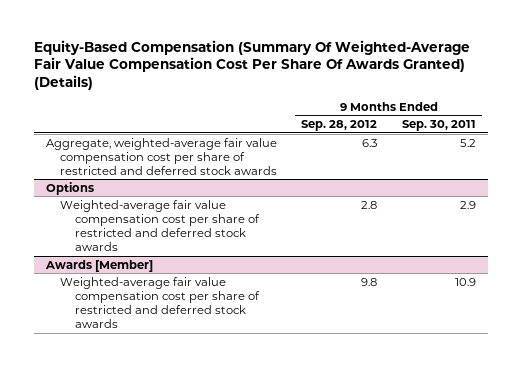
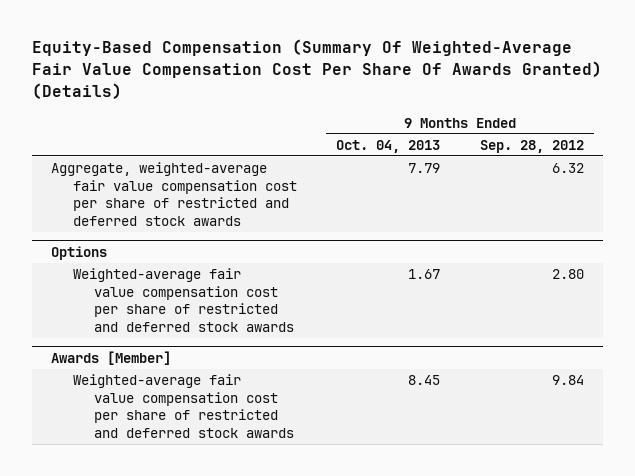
[401,120,476,132] Sep. 30, 2011 -> none
none -> [336,139,441,153] Oct. 04, 2013
[362,138,378,147] 6.3 -> [551,163,584,174] 6.32
[361,200,378,209] 2.8 -> [551,269,584,280] 2.80
[361,277,378,286] 9.8 -> [551,375,584,386] 9.84

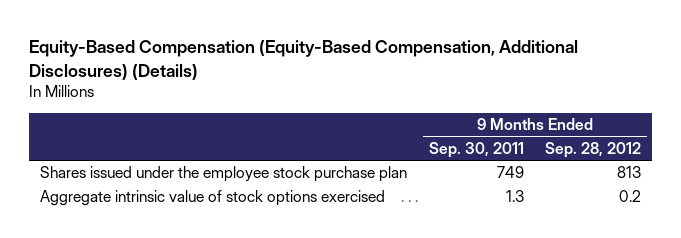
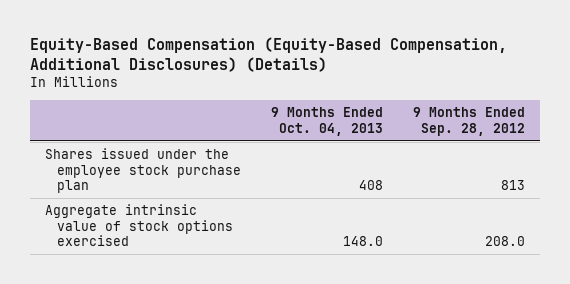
[428,141,524,158] Sep. 30, 2011 -> none
none -> [271,107,384,136] 9 Months Ended Oct. 04, 2013
[619,190,642,203] 0.2 -> [485,236,526,247] 208.0

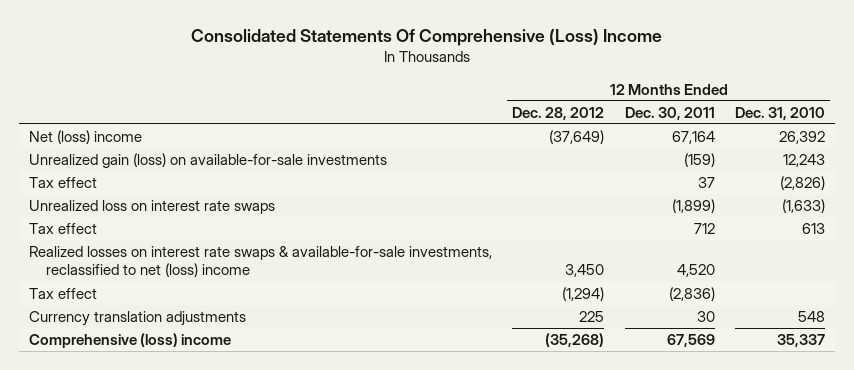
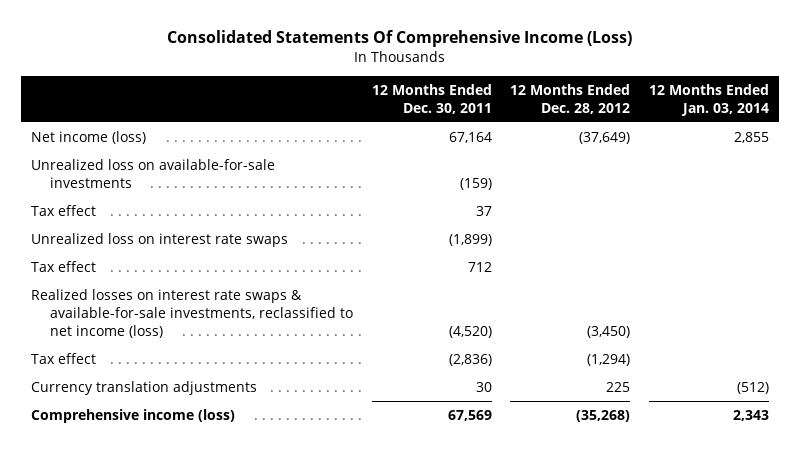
[190,29,662,47] Consolidated Statements Of Comprehensive (Loss) Income -> [166,29,632,47] Consolidated Statements Of Comprehensive Income (Loss)
[734,106,825,120] Dec. 31, 2010 -> none
none -> [649,83,770,116] 12 Months Ended Jan. 03, 2014
[28,130,142,145] Net (loss) income -> [30,131,146,145] Net income (loss)
[28,153,387,169] Unrealized gain (loss) on available-for-sale investments -> [30,159,275,189] Unrealized loss on available-for-sale investments
[28,246,492,278] Realized losses on interest rate swaps & available-for-sale investments, reclassified to net (loss) income -> [30,289,353,339] Realized losses on interest rate swaps & available-for-sale investments, reclassified to net income (loss)
[565,264,605,278] 3,450 -> [587,326,631,339] (3,450)
[676,264,715,278] 4,520 -> [448,326,492,339] (4,520)
[28,333,231,349] Comprehensive (loss) income -> [30,409,235,424] Comprehensive income (loss)

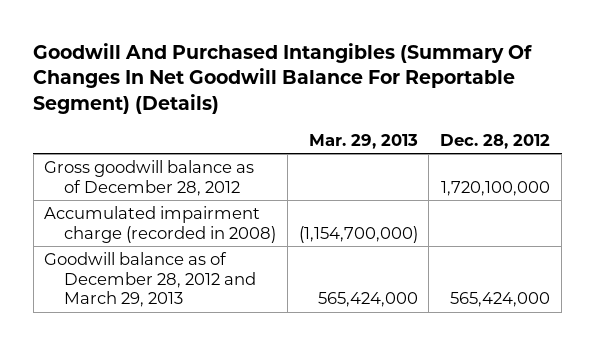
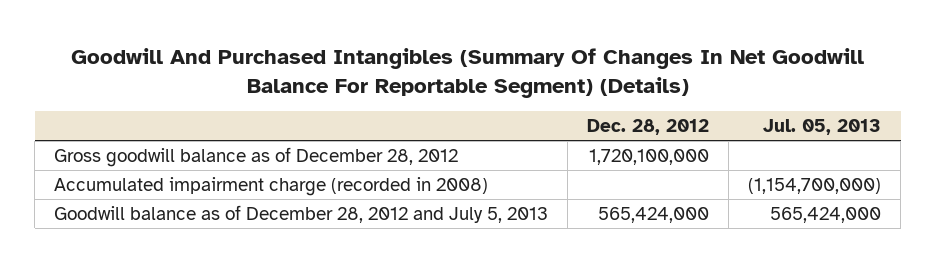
[308,133,418,149] Mar. 29, 2013 -> none
none -> [763,119,882,136] Jul. 05, 2013
[44,252,256,307] Goodwill balance as of December 28, 2012 and March 29, 2013 -> [54,204,549,223] Goodwill balance as of December 28, 2012 and July 5, 2013

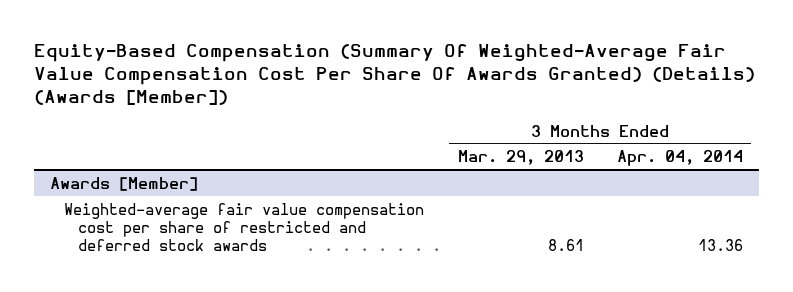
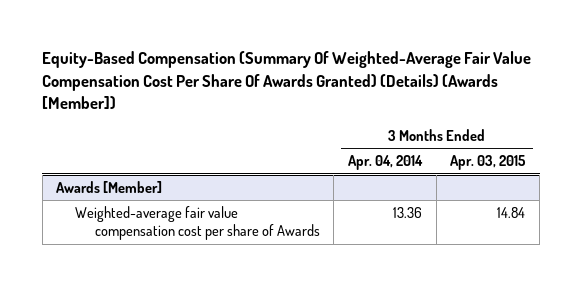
[457,150,584,166] Mar. 29, 2013 -> none
none -> [450,155,527,171] Apr. 03, 2015
[64,202,425,252] Weighted-average fair value compensation cost per share of restricted and deferred stock awards -> [75,205,320,241] Weighted-average fair value compensation cost per share of Awards

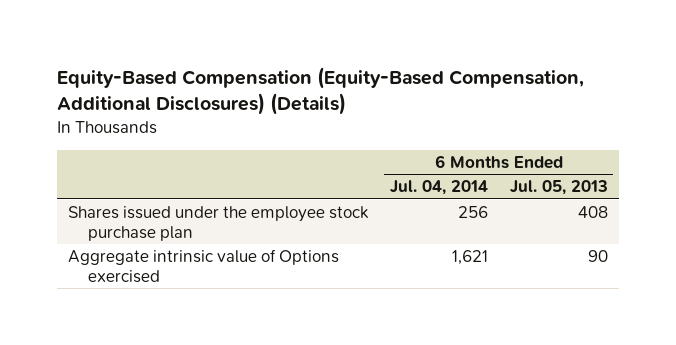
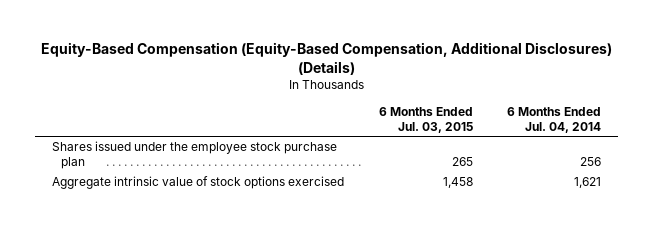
[509,180,608,196] Jul. 05, 2013 -> none
none -> [378,106,473,133] 6 Months Ended Jul. 03, 2015
[68,248,340,283] Aggregate intrinsic value of Options exercised -> [52,176,345,190] Aggregate intrinsic value of stock options exercised

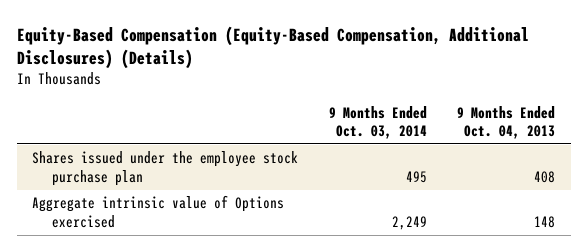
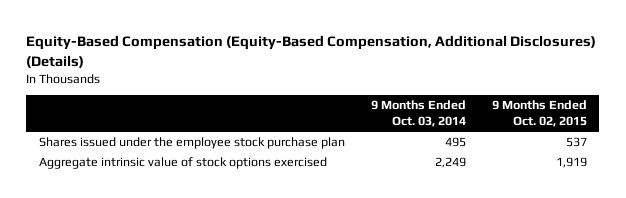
[457,105,556,140] 9 Months Ended Oct. 04, 2013 -> none
none -> [491,100,587,128] 9 Months Ended Oct. 02, 2015
[32,195,285,228] Aggregate intrinsic value of Options exercised -> [39,157,328,170] Aggregate intrinsic value of stock options exercised

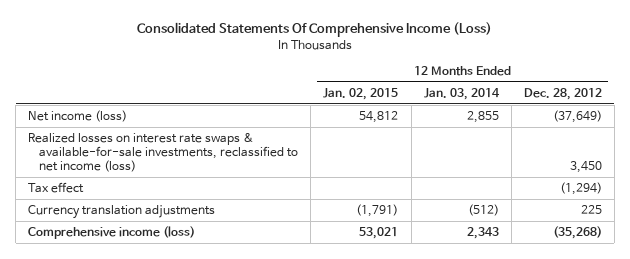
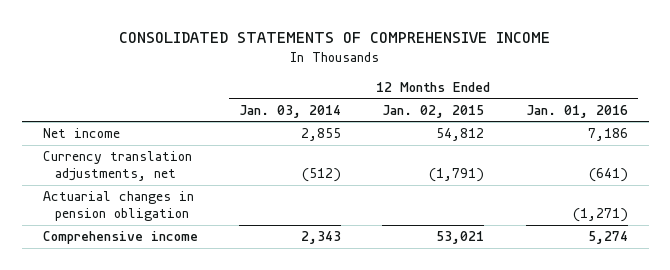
[137,22,493,38] Consolidated Statements Of Comprehensive Income (Loss) -> [119,32,551,44] CONSOLIDATED STATEMENTS OF COMPREHENSIVE INCOME
[523,87,602,100] Dec. 28, 2012 -> none
none -> [525,104,628,118] Jan. 01, 2016
[28,133,299,172] Realized losses on interest rate swaps & available-for-sale investments, reclassified to net income (loss) -> none
[28,182,85,194] Tax effect -> none
[28,110,128,123] Net income (loss) -> [42,128,120,139] Net income
[28,205,216,220] Currency translation adjustments -> [42,151,192,182] Currency translation adjustments, net
none -> [42,191,194,222] Actuarial changes in pension obligation
[28,226,196,240] Comprehensive income (loss) -> [42,231,198,245] Comprehensive income

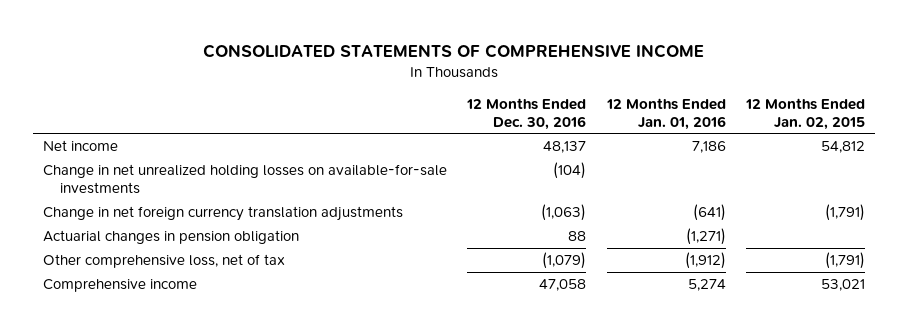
[239,104,342,118] Jan. 03, 2014 -> none
none -> [466,97,587,130] 12 Months Ended Dec. 30, 2016
none -> [43,163,448,194] Change in net unrealized holding losses on available-for-sale investments
[42,151,192,182] Currency translation adjustments, net -> [43,205,404,221] Change in net foreign currency translation adjustments
none -> [43,253,286,268] Other comprehensive loss, net of tax

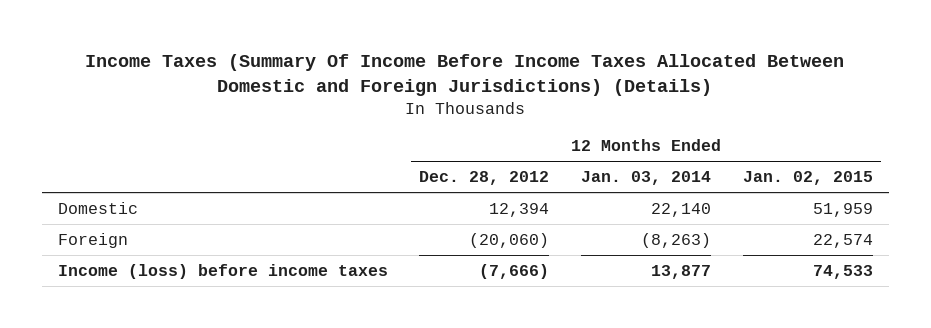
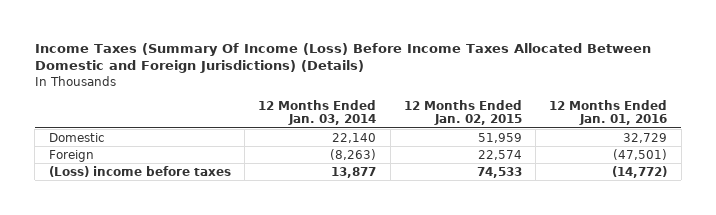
[85,53,845,97] Income Taxes (Summary Of Income Before Income Taxes Allocated Between Domestic and Foreign Jurisdictions) (Details) -> [34,42,651,74] Income Taxes (Summary Of Income (Loss) Before Income Taxes Allocated Between Domestic and Foreign Jurisdictions) (Details)
[419,171,550,186] Dec. 28, 2012 -> none
none -> [549,99,668,126] 12 Months Ended Jan. 01, 2016
[57,263,388,279] Income (loss) before income taxes -> [48,165,231,177] (Loss) income before taxes

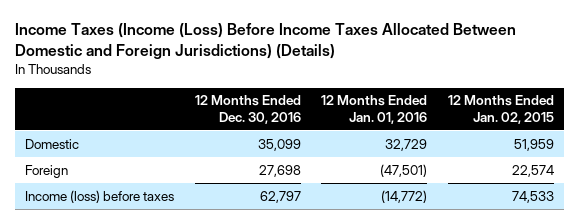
[34,42,651,74] Income Taxes (Summary Of Income (Loss) Before Income Taxes Allocated Between Domestic and Foreign Jurisdictions) (Details) -> [14,23,516,60] Income Taxes (Income (Loss) Before Income Taxes Allocated Between Domestic and Foreign Jurisdictions) (Details)
[258,99,377,126] 12 Months Ended Jan. 03, 2014 -> none
none -> [194,95,301,124] 12 Months Ended Dec. 30, 2016
[48,165,231,177] (Loss) income before taxes -> [25,189,175,203] Income (loss) before taxes

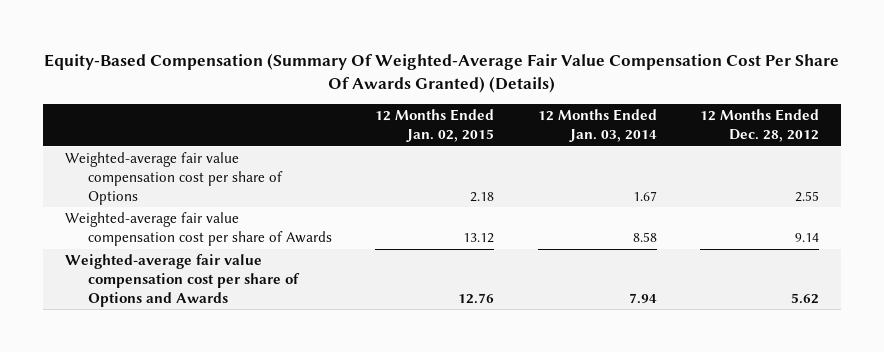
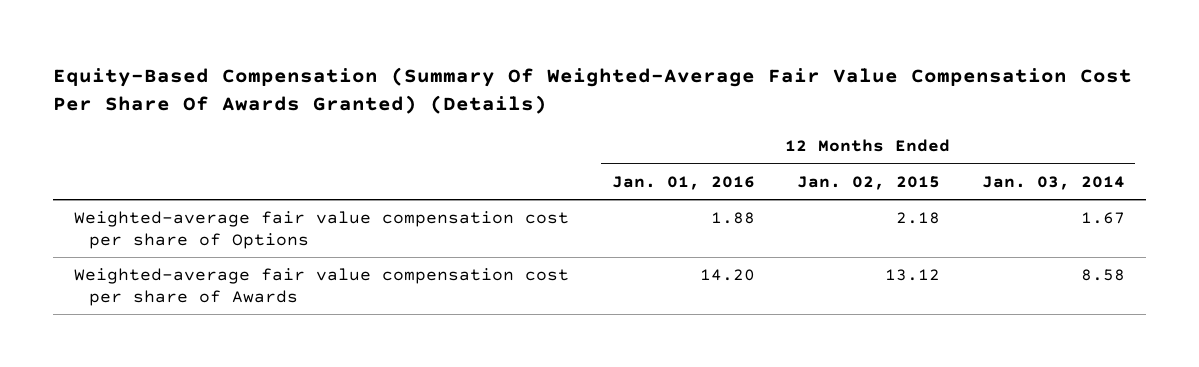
[700,109,820,143] 12 Months Ended Dec. 28, 2012 -> none
none -> [611,175,755,190] Jan. 01, 2016
[64,254,300,307] Weighted-average fair value compensation cost per share of Options and Awards -> none

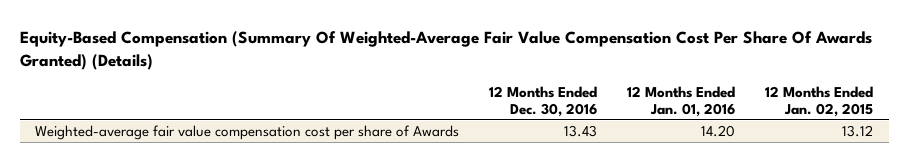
[981,175,1125,190] Jan. 03, 2014 -> none
none -> [488,85,597,117] 12 Months Ended Dec. 30, 2016
[74,211,570,249] Weighted-average fair value compensation cost per share of Options -> none

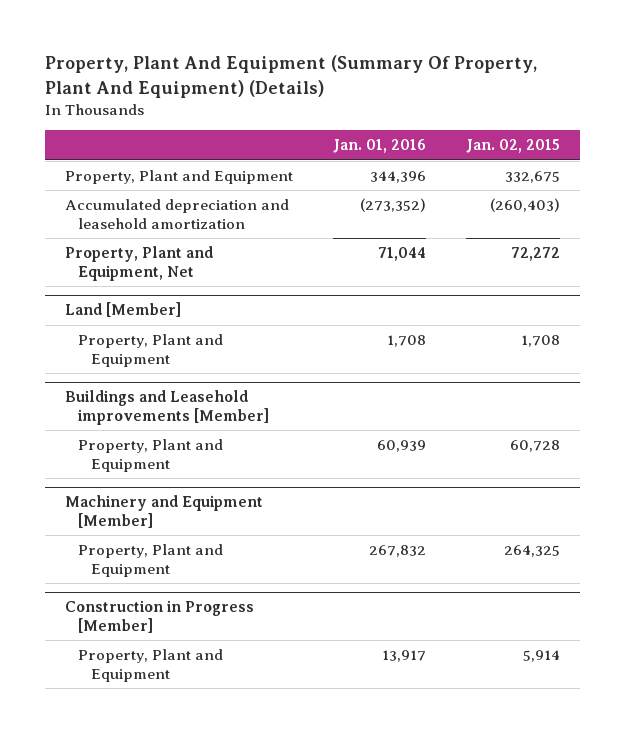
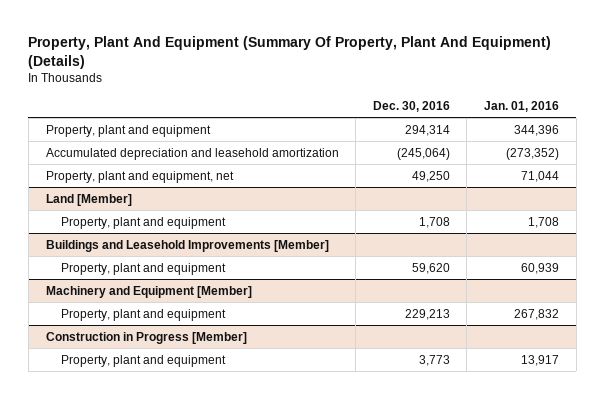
[465,139,560,154] Jan. 02, 2015 -> none
none -> [372,101,450,113] Dec. 30, 2016
[65,170,294,185] Property, Plant and Equipment -> [45,124,211,137] Property, plant and equipment
[65,246,214,281] Property, Plant and Equipment, Net -> [45,170,234,183] Property, plant and equipment, net
[77,334,223,367] Property, Plant and Equipment -> [61,216,227,229] Property, plant and equipment
[65,390,269,425] Buildings and Leasehold improvements [Member] -> [45,239,329,252] Buildings and Leasehold Improvements [Member]
[77,439,223,472] Property, Plant and Equipment -> [61,262,227,275] Property, plant and equipment
[77,544,223,577] Property, Plant and Equipment -> [61,308,227,321] Property, plant and equipment
[77,649,223,682] Property, Plant and Equipment -> [61,354,227,367] Property, plant and equipment

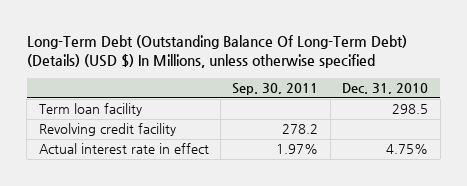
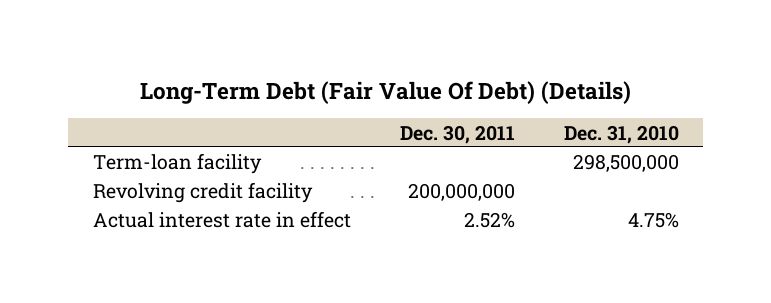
[26,34,407,69] Long-Term Debt (Outstanding Balance Of Long-Term Debt) (Details) (USD $) In Millions, unless otherwise specified -> [139,80,631,104] Long-Term Debt (Fair Value Of Debt) (Details)
[232,82,319,95] Sep. 30, 2011 -> none
none -> [399,124,515,144] Dec. 30, 2011
[38,103,142,117] Term loan facility -> [92,153,262,175] Term-loan facility
[392,104,429,115] 298.5 -> [572,154,679,173] 298,500,000

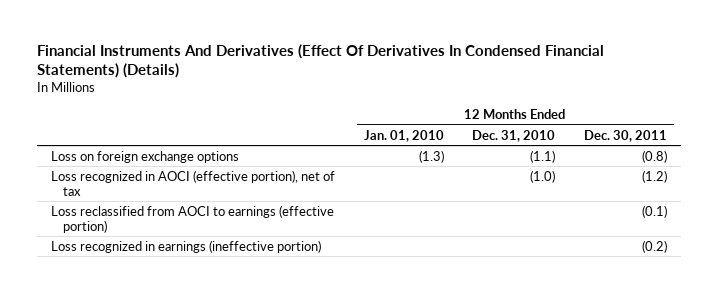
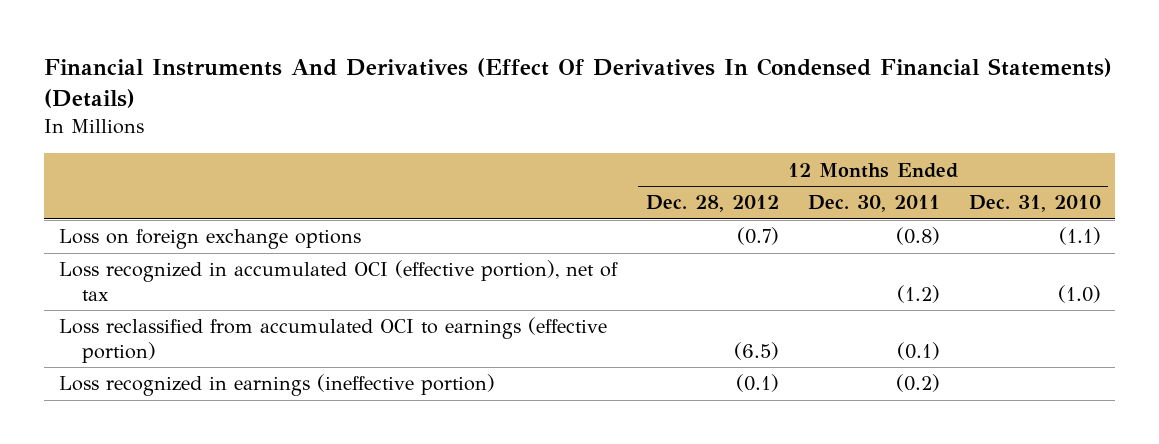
[363,129,444,142] Jan. 01, 2010 -> none
none -> [645,195,779,213] Dec. 28, 2012
[51,169,336,196] Loss recognized in AOCI (effective portion), net of tax -> [58,260,618,301] Loss recognized in accumulated OCI (effective portion), net of tax
[51,204,335,233] Loss reclassified from AOCI to earnings (effective portion) -> [58,317,607,363] Loss reclassified from accumulated OCI to earnings (effective portion)

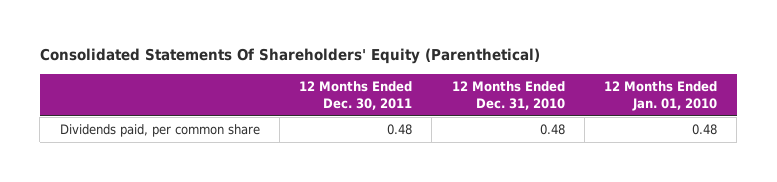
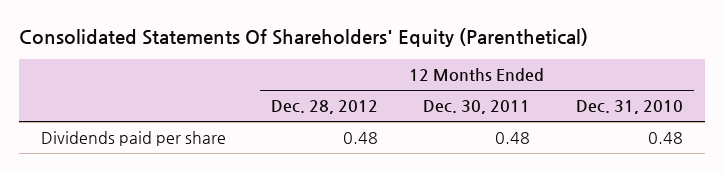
[604,80,718,111] 12 Months Ended Jan. 01, 2010 -> none
none -> [271,100,379,115] Dec. 28, 2012
[59,124,260,138] Dividends paid, per common share -> [41,131,227,147] Dividends paid per share

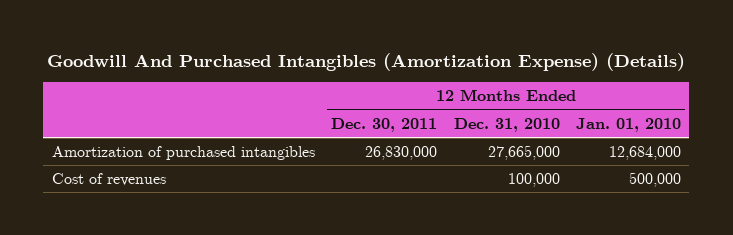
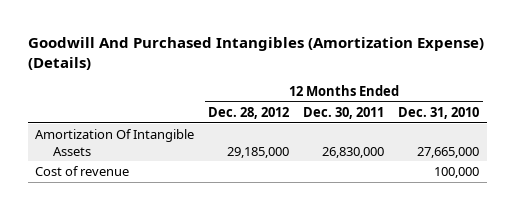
[576,117,682,132] Jan. 01, 2010 -> none
none -> [208,106,290,119] Dec. 28, 2012
[51,145,315,160] Amortization of purchased intangibles -> [34,129,194,156] Amortization Of Intangible Assets
[51,172,166,186] Cost of revenues -> [34,166,129,177] Cost of revenue

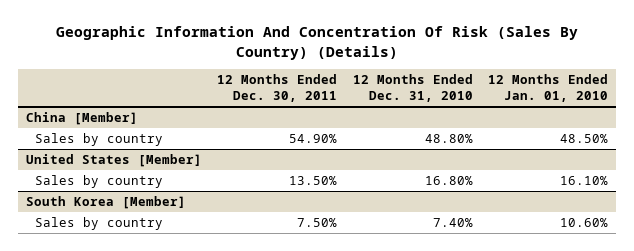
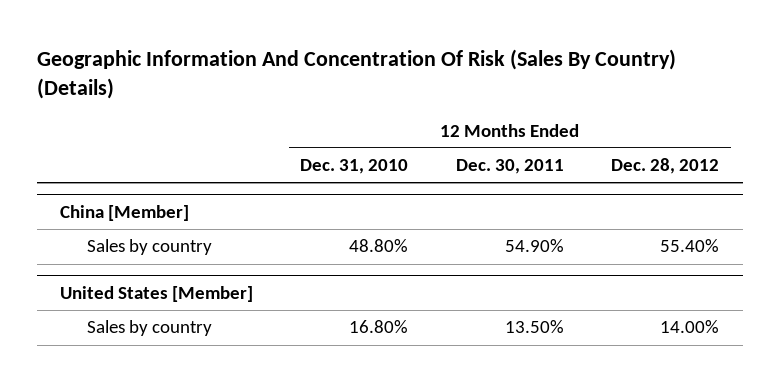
[487,74,608,103] 12 Months Ended Jan. 01, 2010 -> none
none -> [610,158,719,175] Dec. 28, 2012
[25,196,186,210] South Korea [Member] -> none
[34,217,163,231] Sales by country -> none

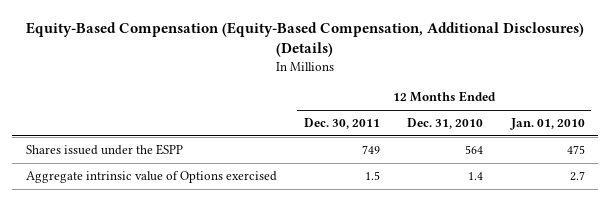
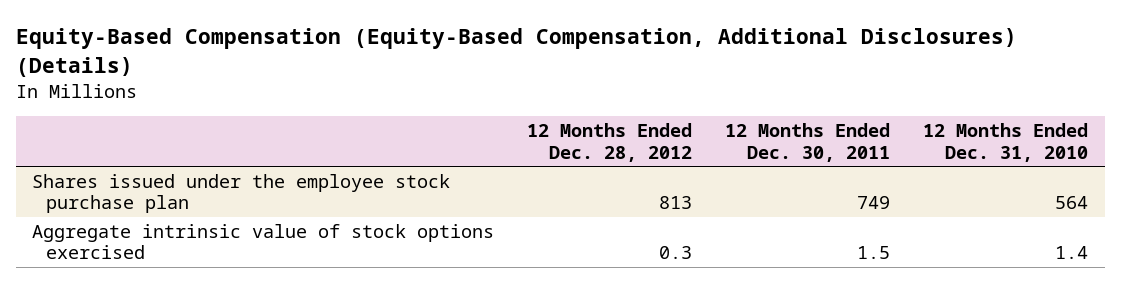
[509,118,585,131] Jan. 01, 2010 -> none
none -> [527,123,693,162] 12 Months Ended Dec. 28, 2012
[25,144,183,156] Shares issued under the ESPP -> [32,174,451,214] Shares issued under the employee stock purchase plan
[25,171,277,184] Aggregate intrinsic value of Options exercised -> [32,224,495,260] Aggregate intrinsic value of stock options exercised

